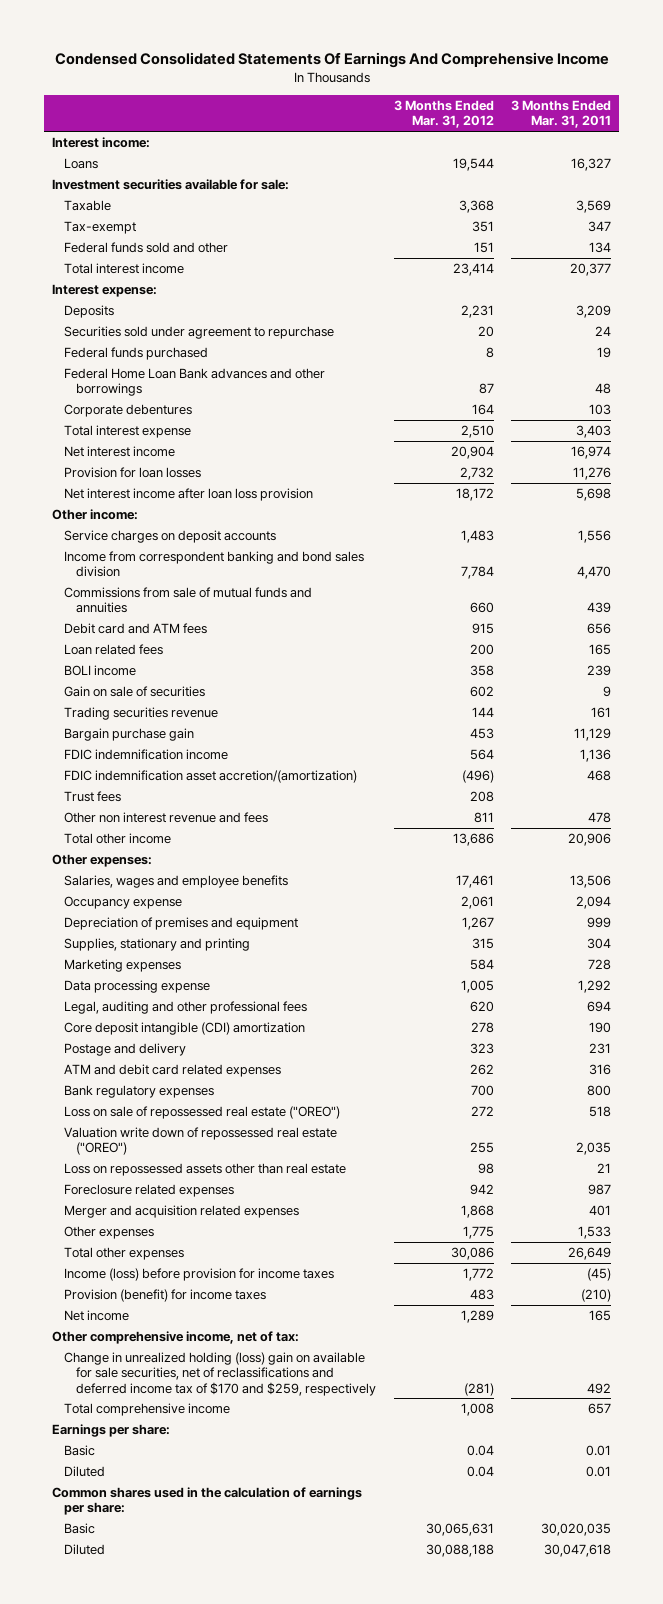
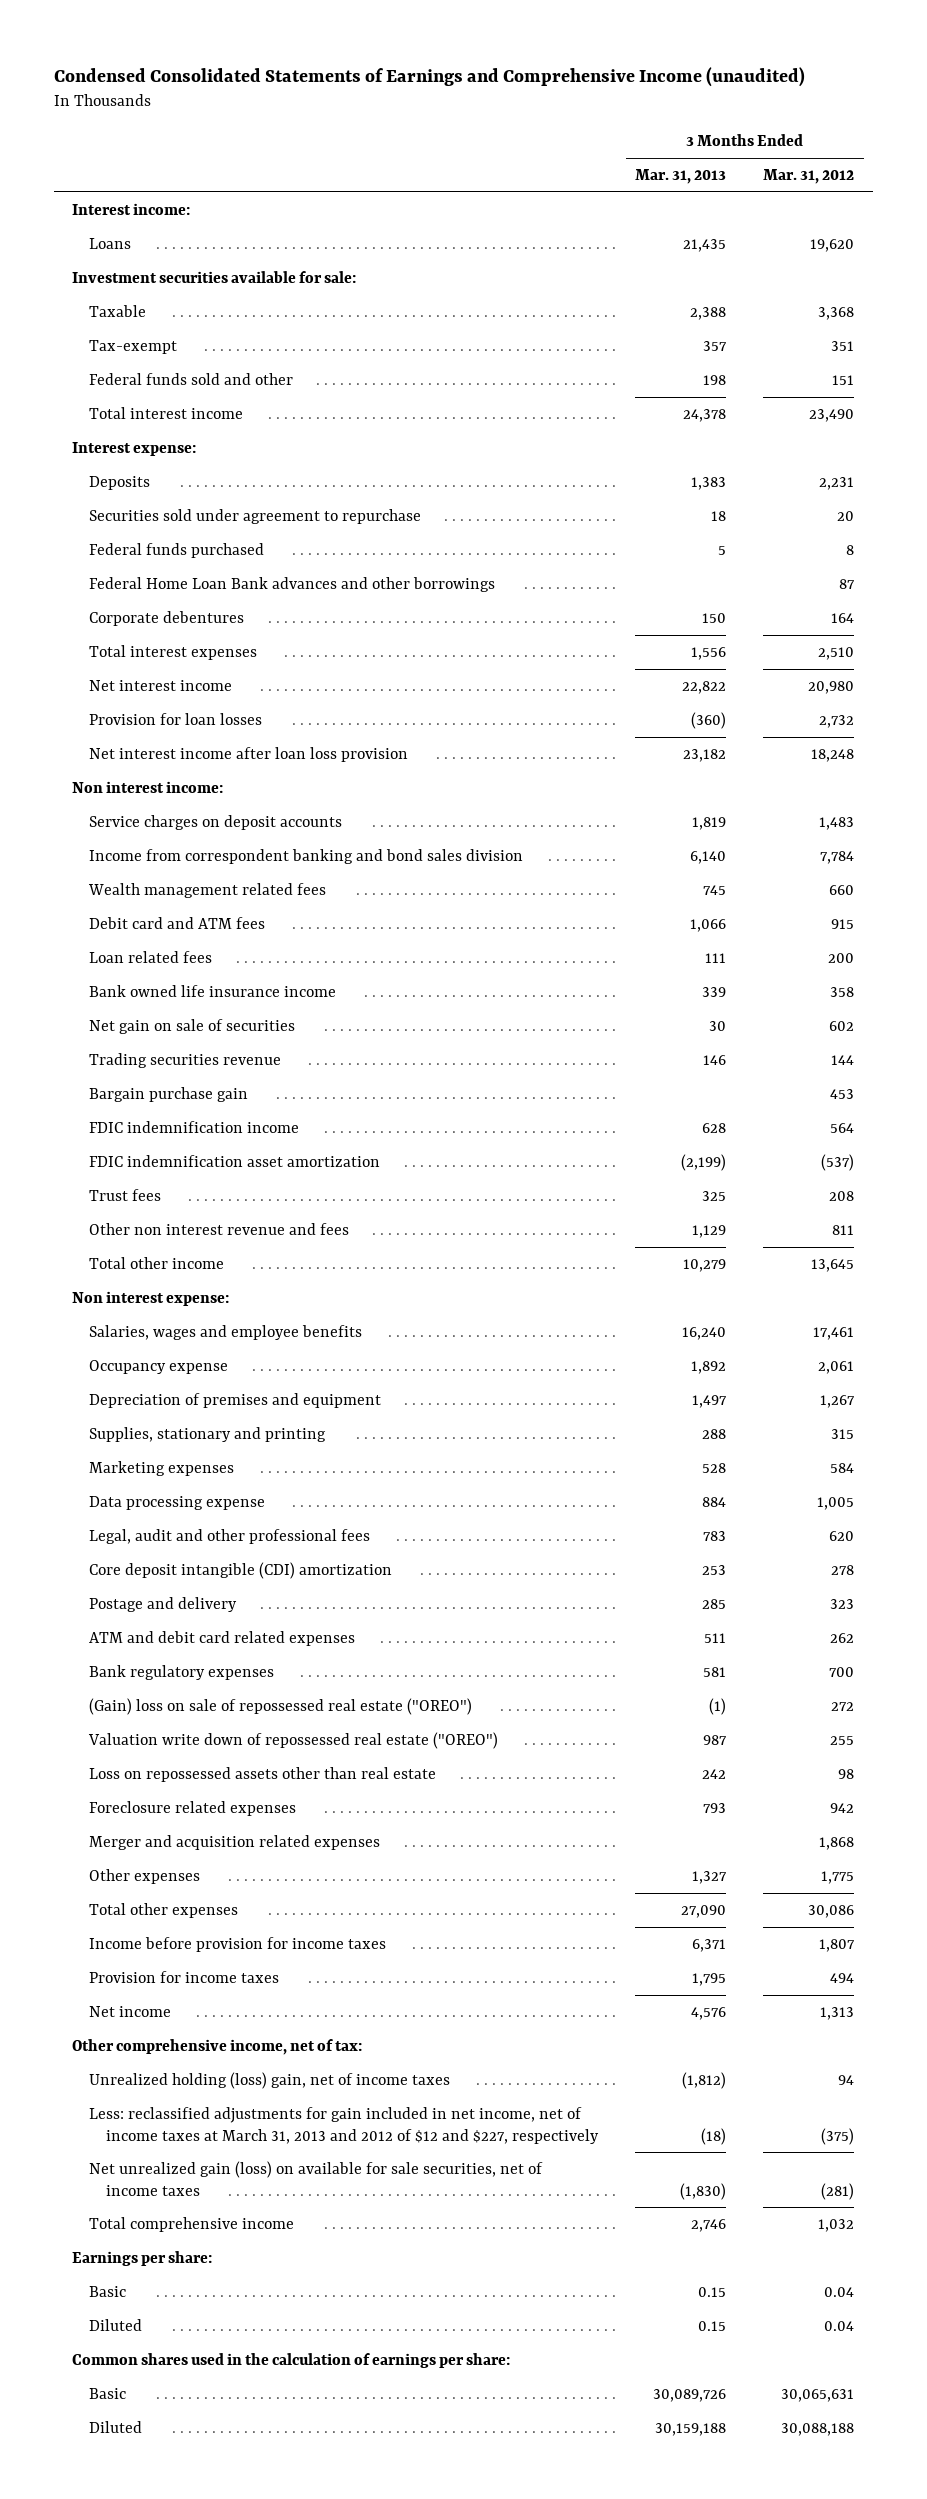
[54,52,609,69] Condensed Consolidated Statements Of Earnings And Comprehensive Income -> [53,66,805,87] Condensed Consolidated Statements of Earnings and Comprehensive Income (unaudited)
[510,100,611,129] 3 Months Ended Mar. 31, 2011 -> none
none -> [635,169,727,185] Mar. 31, 2013
[452,157,494,171] 19,544 -> [810,239,855,253] 19,620
[452,262,494,276] 23,414 -> [809,409,855,423] 23,490
[64,424,192,438] Total interest expense -> [89,645,258,661] Total interest expenses
[450,445,494,459] 20,904 -> [808,681,855,695] 20,980
[455,487,494,501] 18,172 -> [811,749,855,763] 18,248
[52,508,139,520] Other income: -> [72,781,224,794] Non interest income:
[64,586,313,614] Commissions from sale of mutual funds and annuities -> [88,883,327,899] Wealth management related fees
[64,664,137,676] BOLI income -> [89,985,337,998] Bank owned life insurance income
[64,685,206,697] Gain on sale of securities -> [89,1019,296,1035] Net gain on sale of securities
[64,769,358,783] FDIC indemnification asset accretion/(amortization) -> [89,1155,381,1168] FDIC indemnification asset amortization
[461,769,494,783] (496) -> [821,1154,855,1172] (537)
[452,832,494,846] 13,686 -> [811,1259,855,1273] 13,645
[52,853,153,867] Other expenses: -> [72,1291,230,1307] Non interest expense:
[64,1000,308,1014] Legal, auditing and other professional fees -> [89,1529,371,1545] Legal, audit and other professional fees
[64,1105,341,1119] Loss on sale of repossessed real estate ("OREO") -> [89,1698,473,1716] (Gain) loss on sale of repossessed real estate ("OREO")
[64,1267,335,1281] Income (loss) before provision for income taxes -> [89,1937,387,1953] Income before provision for income taxes
[462,1267,494,1281] 1,772 -> [819,1939,856,1953] 1,807
[64,1288,267,1302] Provision (benefit) for income taxes -> [89,1971,280,1984] Provision for income taxes
[469,1288,494,1300] 483 -> [830,1973,855,1984] 494
[460,1309,494,1323] 1,289 -> [820,2007,855,2021] 1,313
none -> [89,2072,451,2090] Unrealized holding (loss) gain, net of income taxes
none -> [89,2107,599,2144] Less: reclassified adjustments for gain included in net income, net of income taxes at March 31, 2013 and 2012 of $12 and $227, respectively
[64,1351,377,1396] Change in unrealized holding (loss) gain on available for sale securities, net of reclassifications and deferred income tax of $170 and $259, respectively -> [89,2161,544,2196] Net unrealized gain (loss) on available for sale securities, net of income taxes
[460,1402,494,1416] 1,008 -> [818,2219,855,2233] 1,032

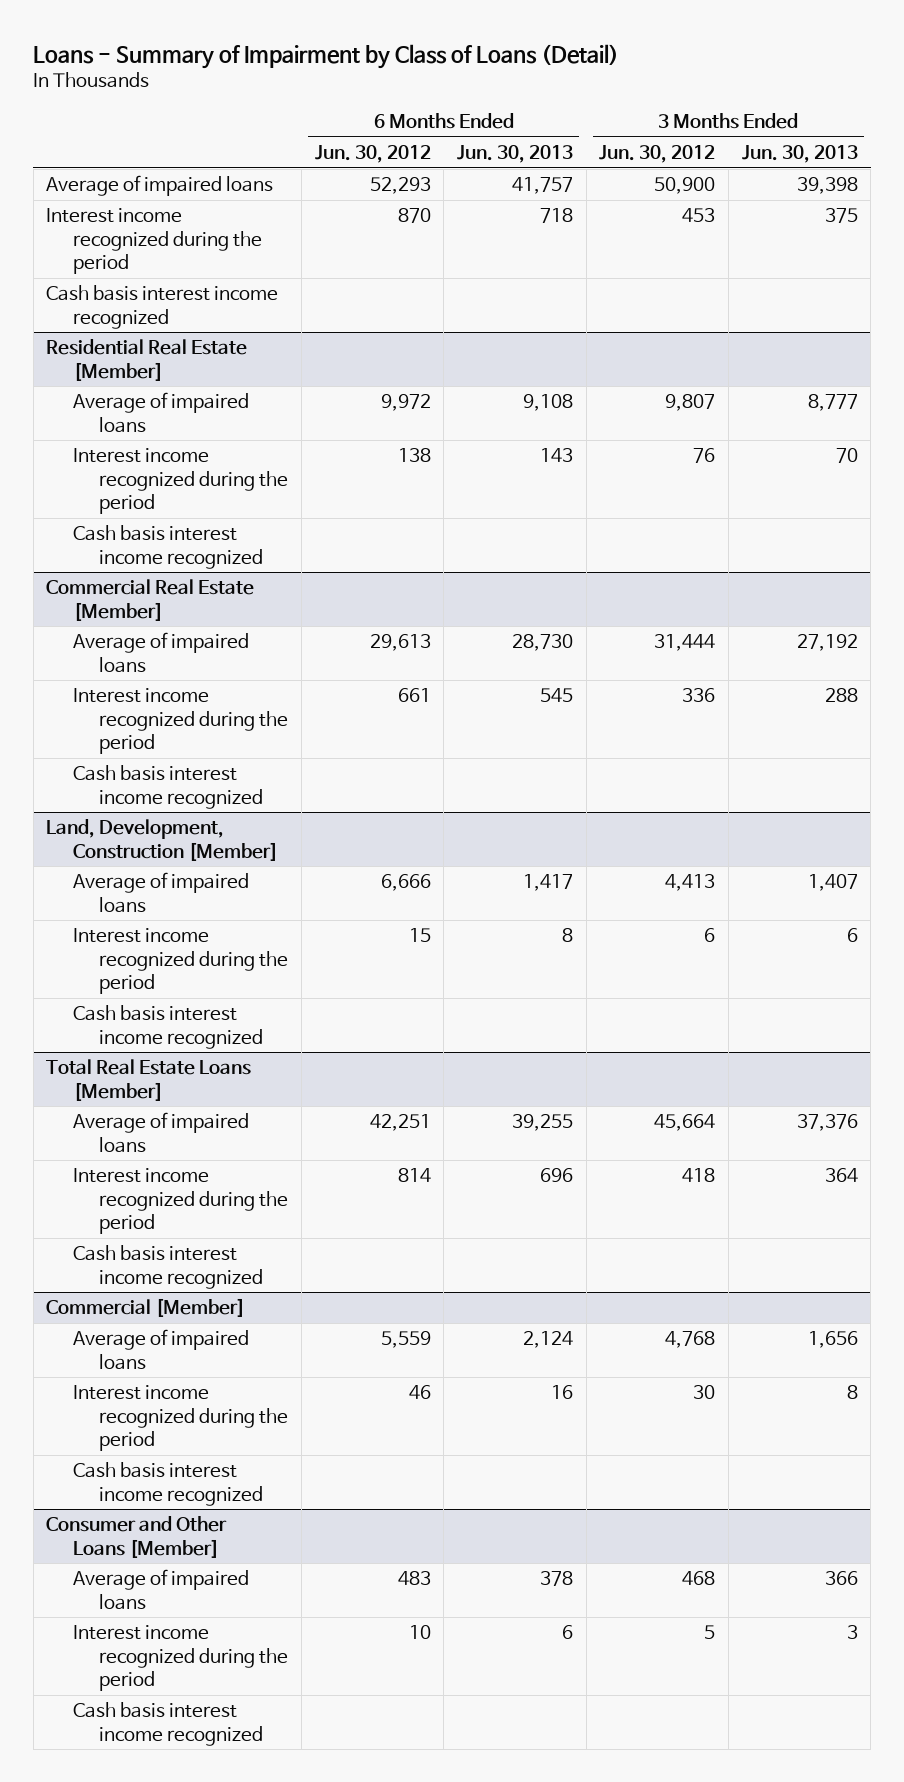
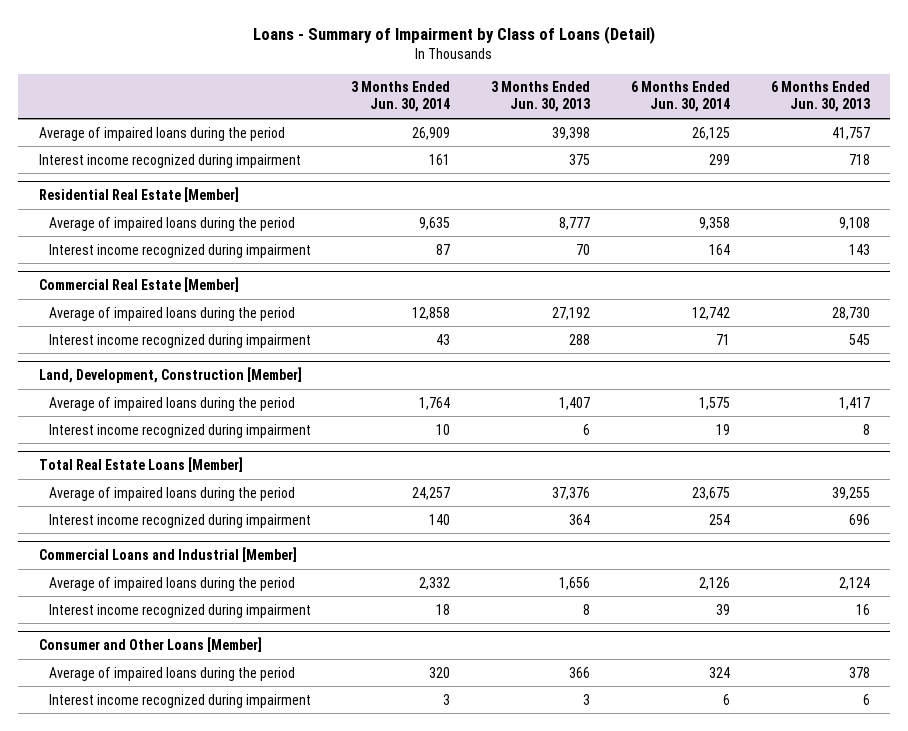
[314,144,431,163] Jun. 30, 2012 -> none
[599,144,716,163] Jun. 30, 2012 -> none
none -> [351,81,451,113] 3 Months Ended Jun. 30, 2014
none -> [630,81,730,113] 6 Months Ended Jun. 30, 2014
[46,285,279,329] Cash basis interest income recognized -> none
[46,175,274,197] Average of impaired loans -> [38,126,285,141] Average of impaired loans during the period
[46,208,262,275] Interest income recognized during the period -> [38,153,301,168] Interest income recognized during impairment
[72,525,264,569] Cash basis interest income recognized -> none
[72,392,249,433] Average of impaired loans -> [48,216,295,231] Average of impaired loans during the period
[72,448,289,515] Interest income recognized during the period -> [48,243,311,258] Interest income recognized during impairment
[72,765,264,809] Cash basis interest income recognized -> none
[72,632,249,673] Average of impaired loans -> [48,306,295,321] Average of impaired loans during the period
[72,688,289,755] Interest income recognized during the period -> [48,333,311,348] Interest income recognized during impairment
[72,1005,264,1049] Cash basis interest income recognized -> none
[72,872,249,913] Average of impaired loans -> [48,396,295,411] Average of impaired loans during the period
[72,928,289,995] Interest income recognized during the period -> [48,423,311,438] Interest income recognized during impairment
[72,1245,264,1289] Cash basis interest income recognized -> none
[46,1298,246,1318] Commercial [Member] -> none
[72,1462,264,1506] Cash basis interest income recognized -> none
[72,1112,249,1153] Average of impaired loans -> [48,486,295,501] Average of impaired loans during the period
[72,1168,289,1235] Interest income recognized during the period -> [48,513,311,528] Interest income recognized during impairment
none -> [38,547,297,563] Commercial Loans and Industrial [Member]
[72,1329,249,1370] Average of impaired loans -> [48,576,295,591] Average of impaired loans during the period
[72,1385,289,1452] Interest income recognized during the period -> [48,603,311,618] Interest income recognized during impairment
[72,1702,264,1746] Cash basis interest income recognized -> none
[72,1569,249,1610] Average of impaired loans -> [48,666,295,681] Average of impaired loans during the period
[72,1625,289,1692] Interest income recognized during the period -> [48,693,311,708] Interest income recognized during impairment

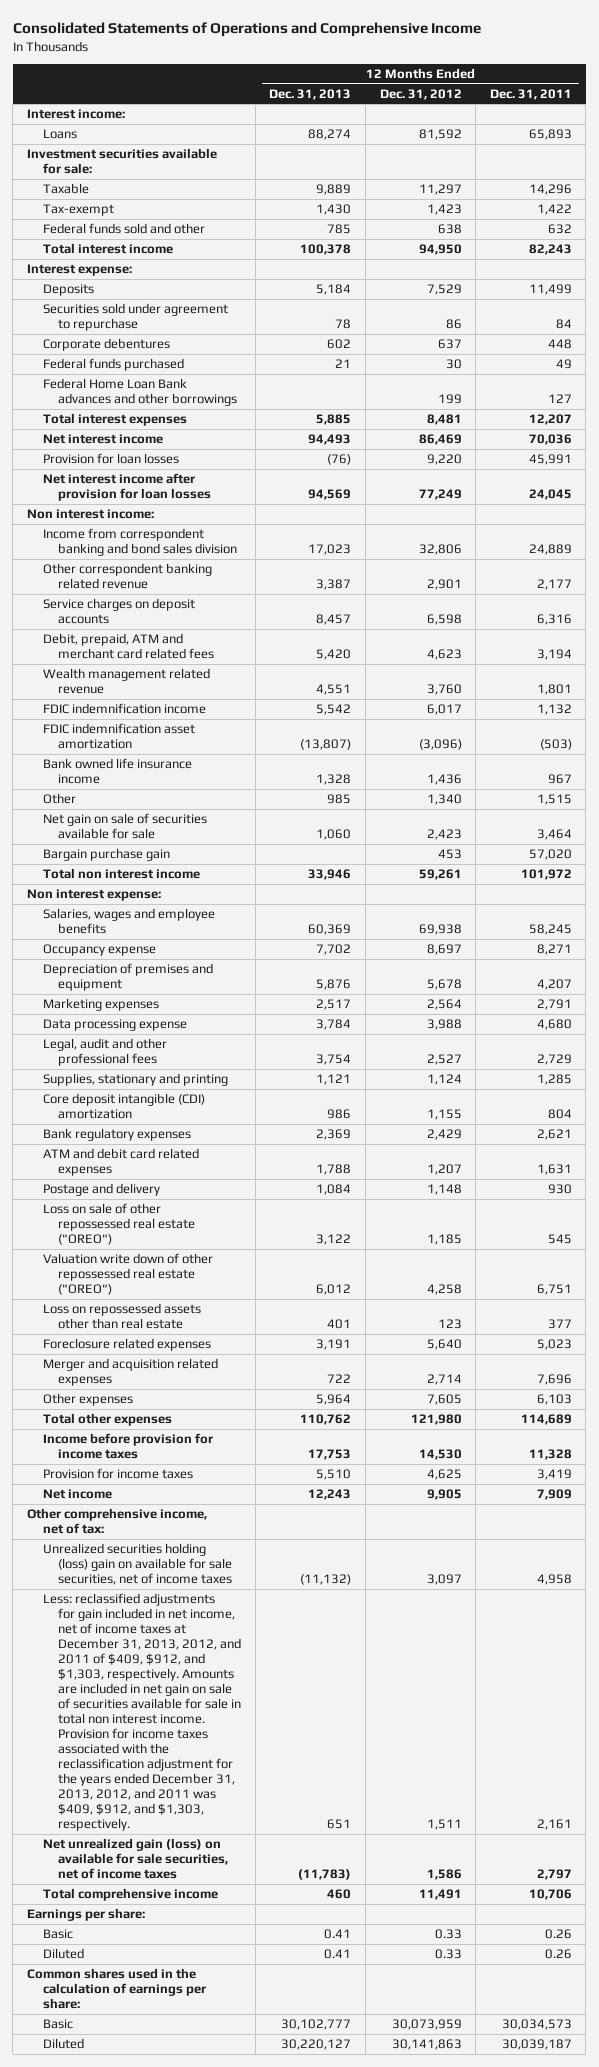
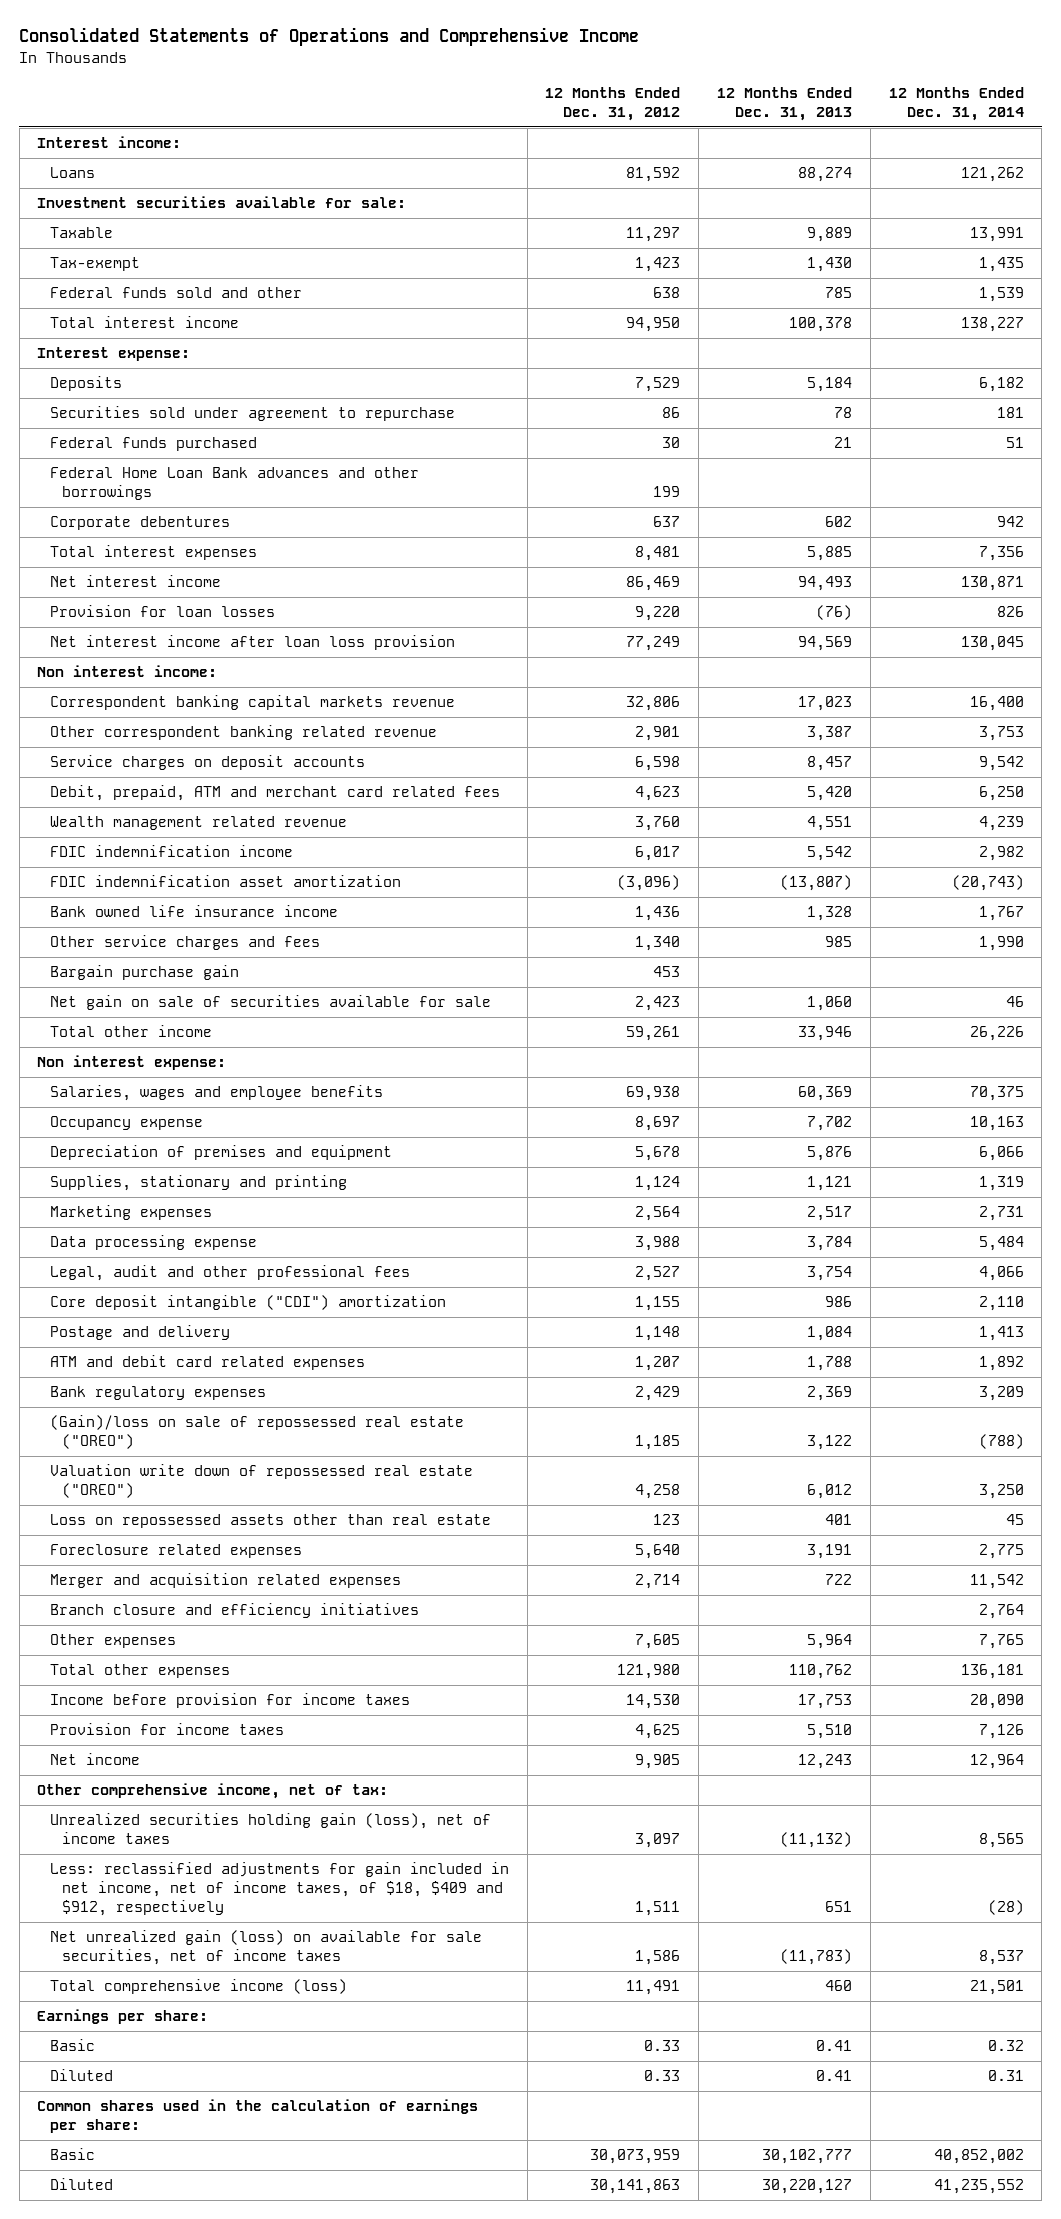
[489,88,572,100] Dec. 31, 2011 -> none
none -> [888,87,1024,121] 12 Months Ended Dec. 31, 2014
[42,338,170,352] Corporate debentures -> [49,516,230,531] Corporate debentures
[42,473,212,502] Net interest income after provision for loan losses -> [49,635,455,651] Net interest income after loan loss provision
[42,528,238,557] Income from correspondent banking and bond sales division -> [49,695,455,711] Correspondent banking capital markets revenue
[42,793,76,805] Other -> [49,935,320,951] Other service charges and fees
[42,813,207,840] Net gain on sale of securities available for sale -> [49,995,491,1011] Net gain on sale of securities available for sale
[42,868,200,880] Total non interest income -> [49,1025,212,1038] Total other income
[42,1073,228,1087] Supplies, stationary and printing -> [49,1175,347,1192] Supplies, stationary and printing
[42,1093,205,1120] Core deposit intangible (CDI) amortization -> [49,1295,446,1311] Core deposit intangible ("CDI") amortization
[42,1148,199,1177] ATM and debit card related expenses -> [49,1355,365,1371] ATM and debit card related expenses
[42,1128,191,1142] Bank regulatory expenses -> [49,1386,266,1401] Bank regulatory expenses
[42,1203,196,1246] Loss on sale of other repossessed real estate ("OREO") -> [49,1415,464,1450] (Gain)/loss on sale of repossessed real estate ("OREO")
[42,1253,213,1296] Valuation write down of other repossessed real estate ("OREO") -> [49,1464,473,1499] Valuation write down of repossessed real estate ("OREO")
none -> [49,1603,419,1619] Branch closure and efficiency initiatives
[42,1543,233,1586] Unrealized securities holding (loss) gain on available for sale securities, net of income taxes -> [49,1813,491,1845] Unrealized securities holding gain (loss), net of income taxes
[42,1593,242,1832] Less: reclassified adjustments for gain included in net income, net of income taxes at December 31, 2013, 2012, and 2011 of $409, $912, and $1,303, respectively. Amounts are included in net gain on sale of securities available for sale in total non interest income. Provision for income taxes associated with the reclassification adjustment for the years ended December 31, 2013, 2012, and 2011 was $409, $912, and $1,303, respectively. -> [49,1862,509,1917] Less: reclassified adjustments for gain included in net income, net of income taxes, of $18, $409 and $912, respectively
[42,1888,218,1902] Total comprehensive income -> [49,1979,347,1995] Total comprehensive income (loss)

